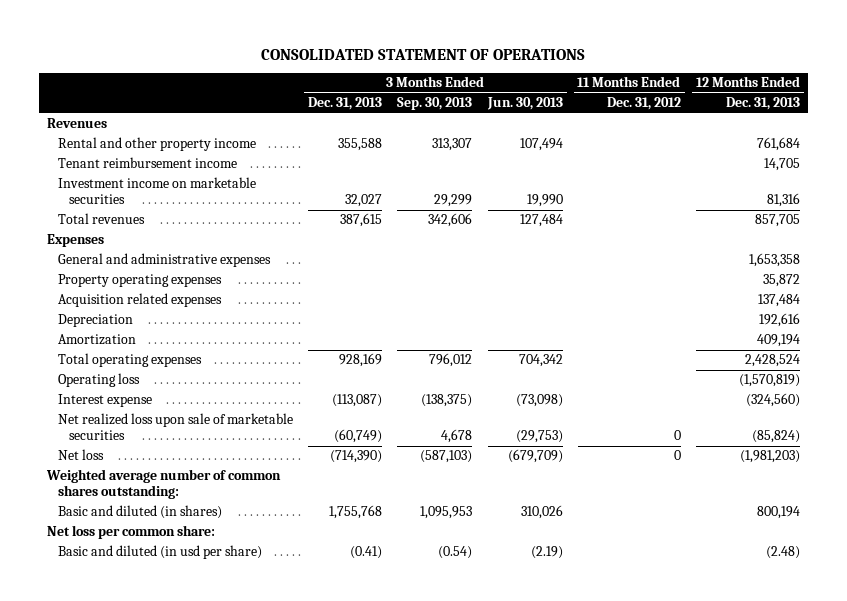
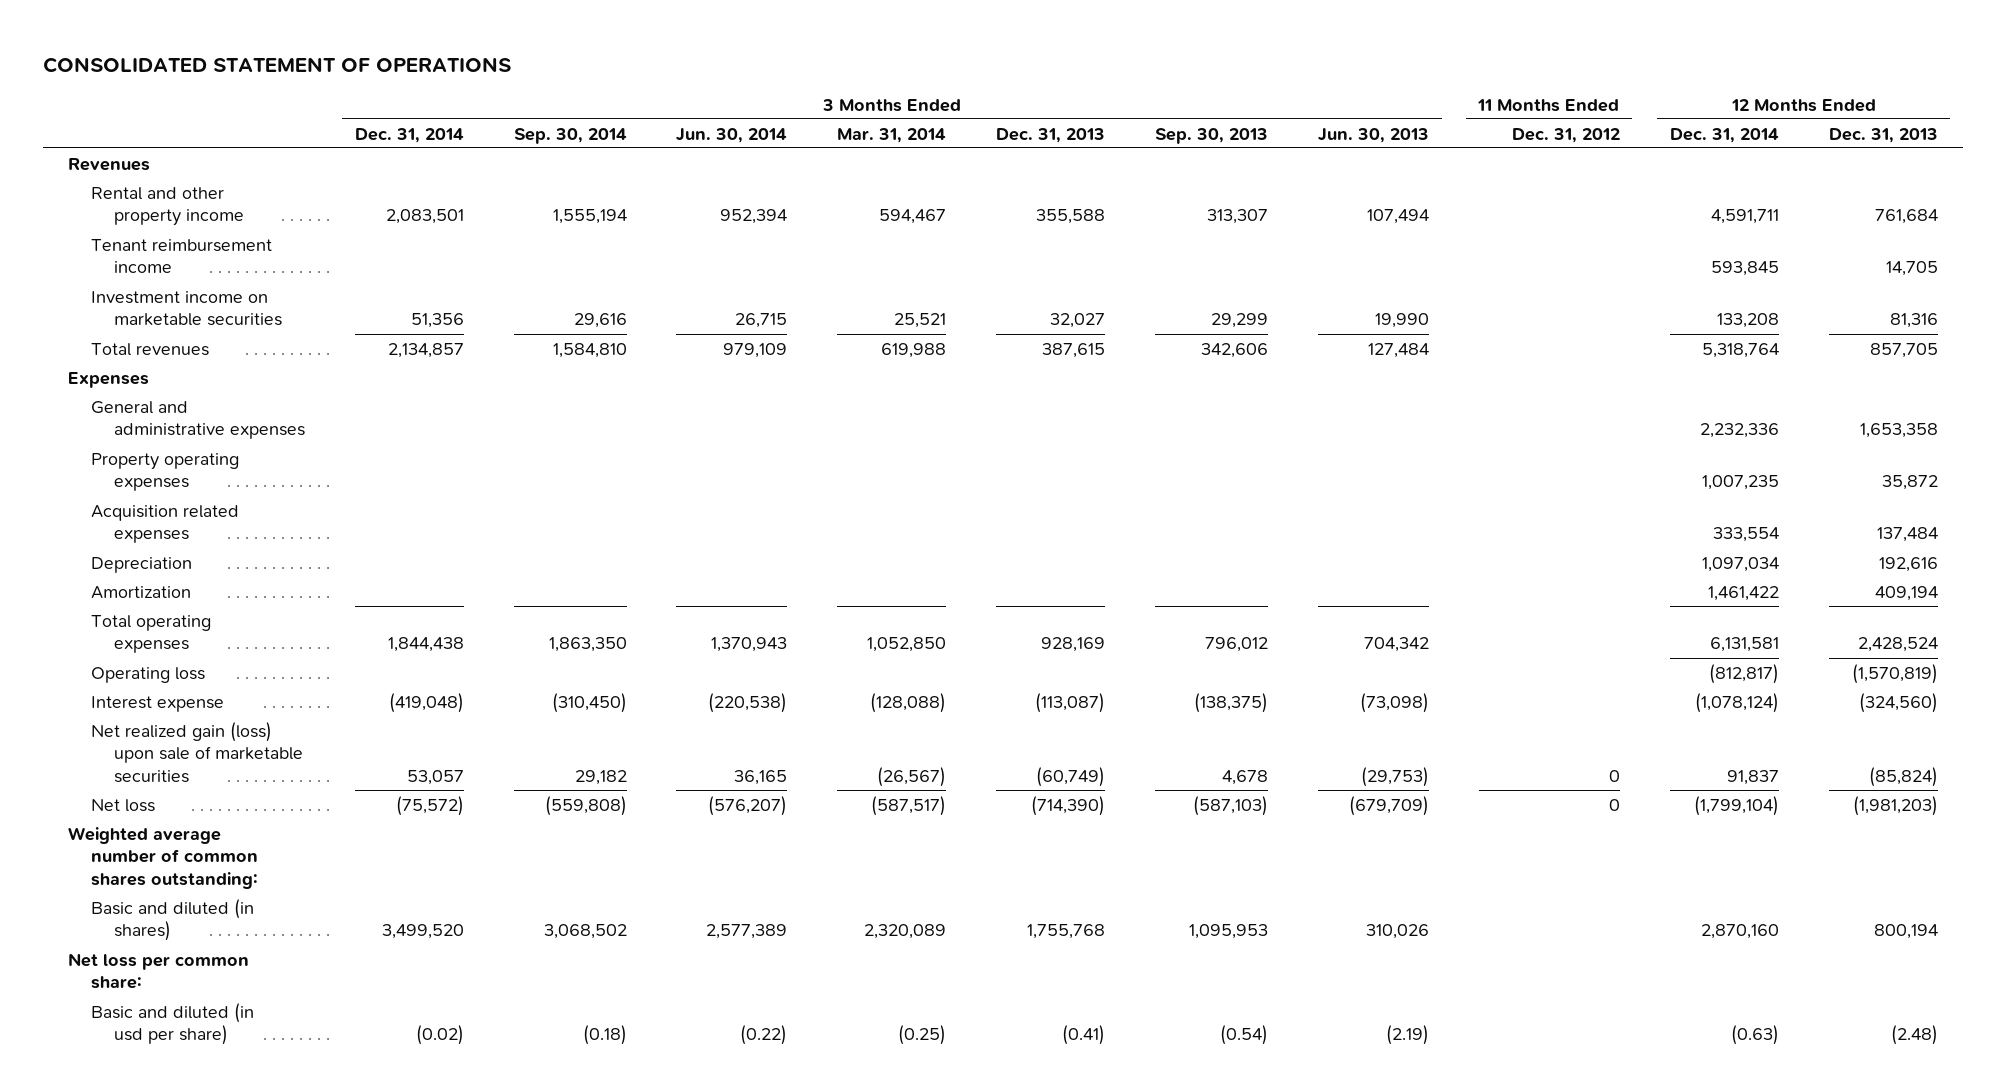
none -> [354,127,464,143] Dec. 31, 2014
none -> [513,127,627,144] Sep. 30, 2014
none -> [676,127,788,143] Jun. 30, 2014
none -> [837,127,947,143] Mar. 31, 2014
none -> [1669,127,1779,143] Dec. 31, 2014
[57,413,293,441] Net realized loss upon sale of marketable securities -> [91,721,303,783] Net realized gain (loss) upon sale of marketable securities

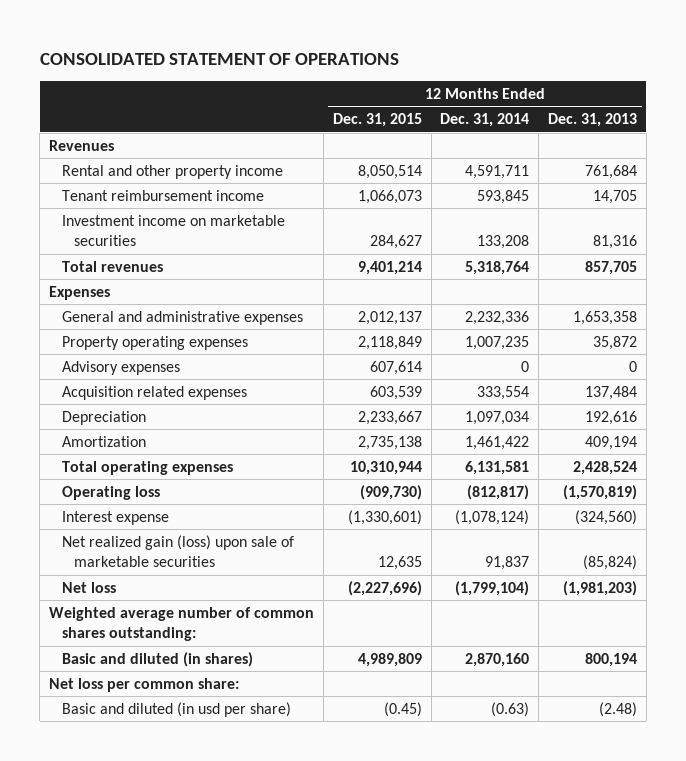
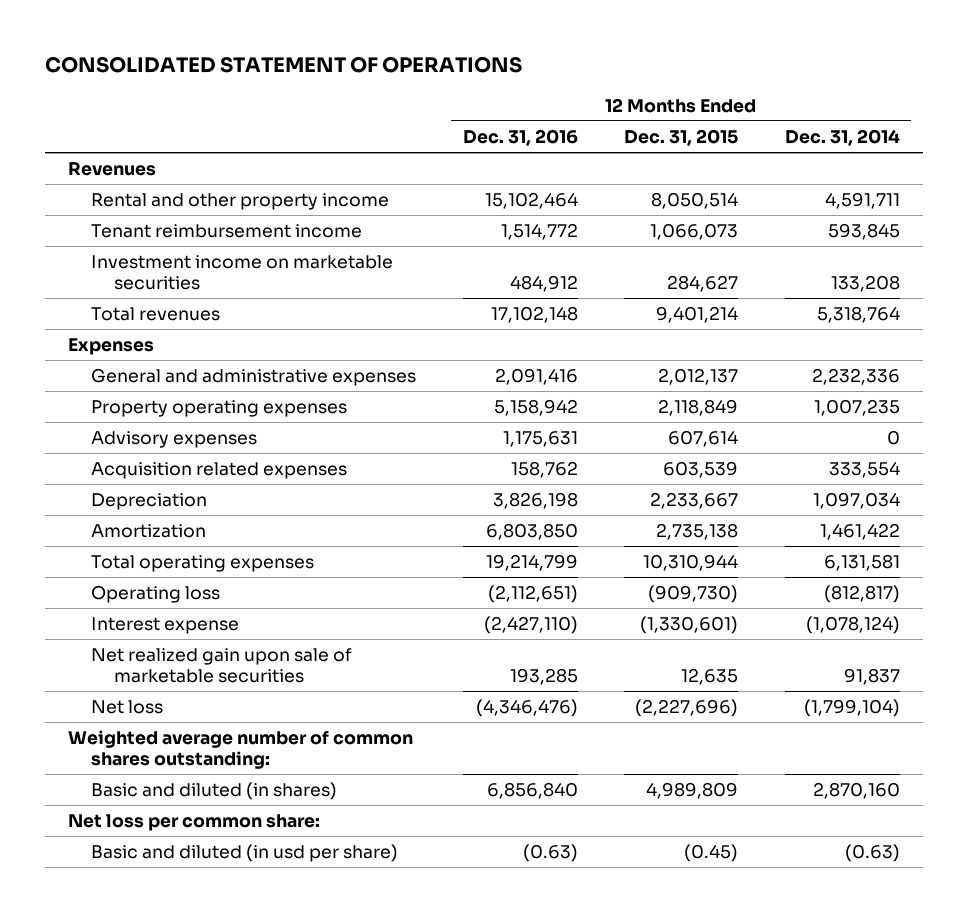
[548,113,638,128] Dec. 31, 2013 -> none
none -> [462,128,578,146] Dec. 31, 2016
[61,534,294,568] Net realized gain (loss) upon sale of marketable securities -> [91,647,353,683] Net realized gain upon sale of marketable securities

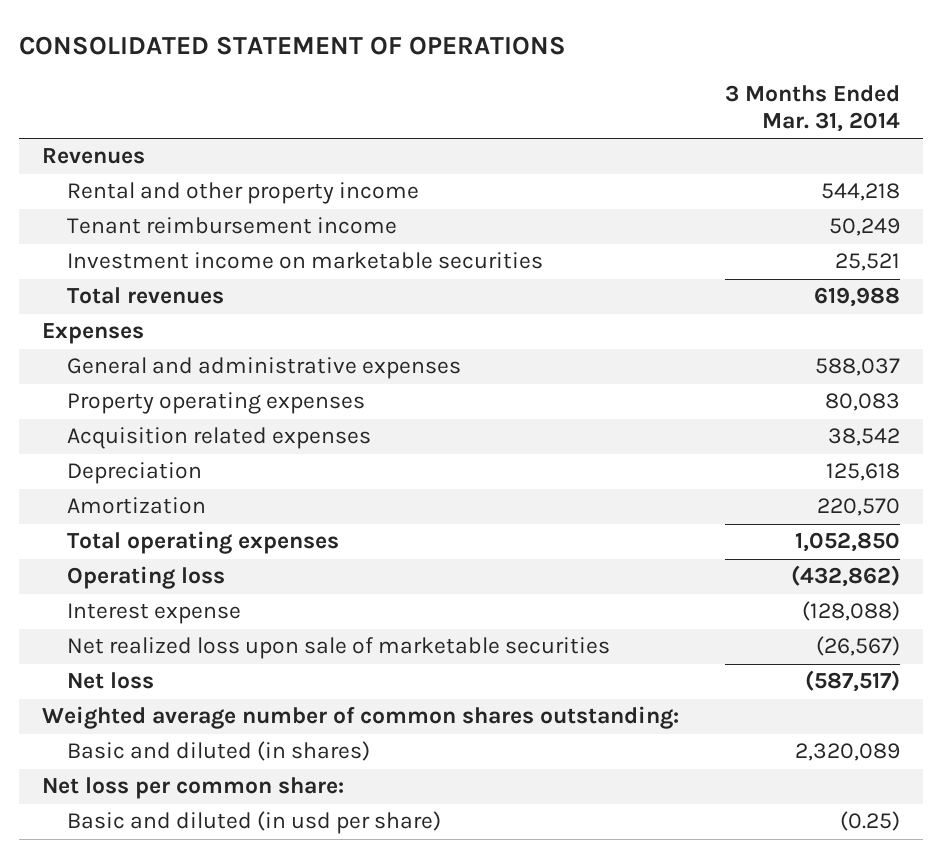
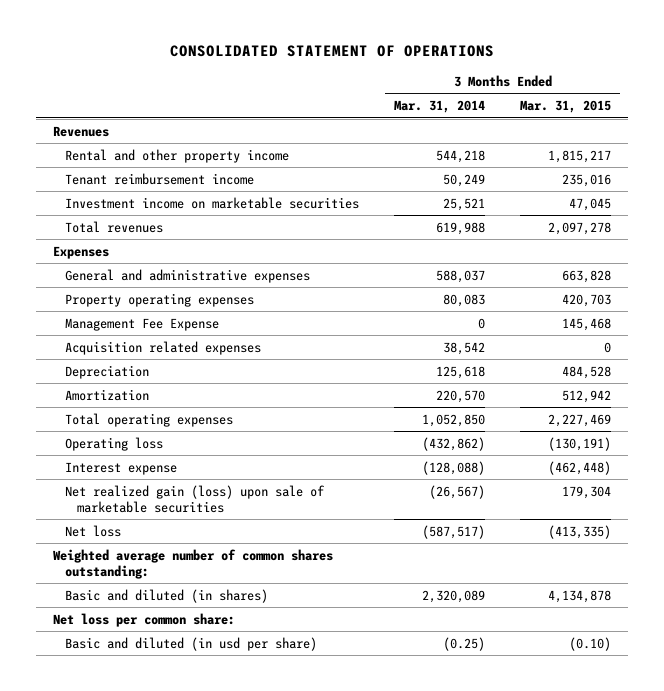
none -> [519,100,611,114] Mar. 31, 2015
none -> [65,317,220,331] Management Fee Expense
[66,637,610,660] Net realized loss upon sale of marketable securities -> [65,484,326,513] Net realized gain (loss) upon sale of marketable securities

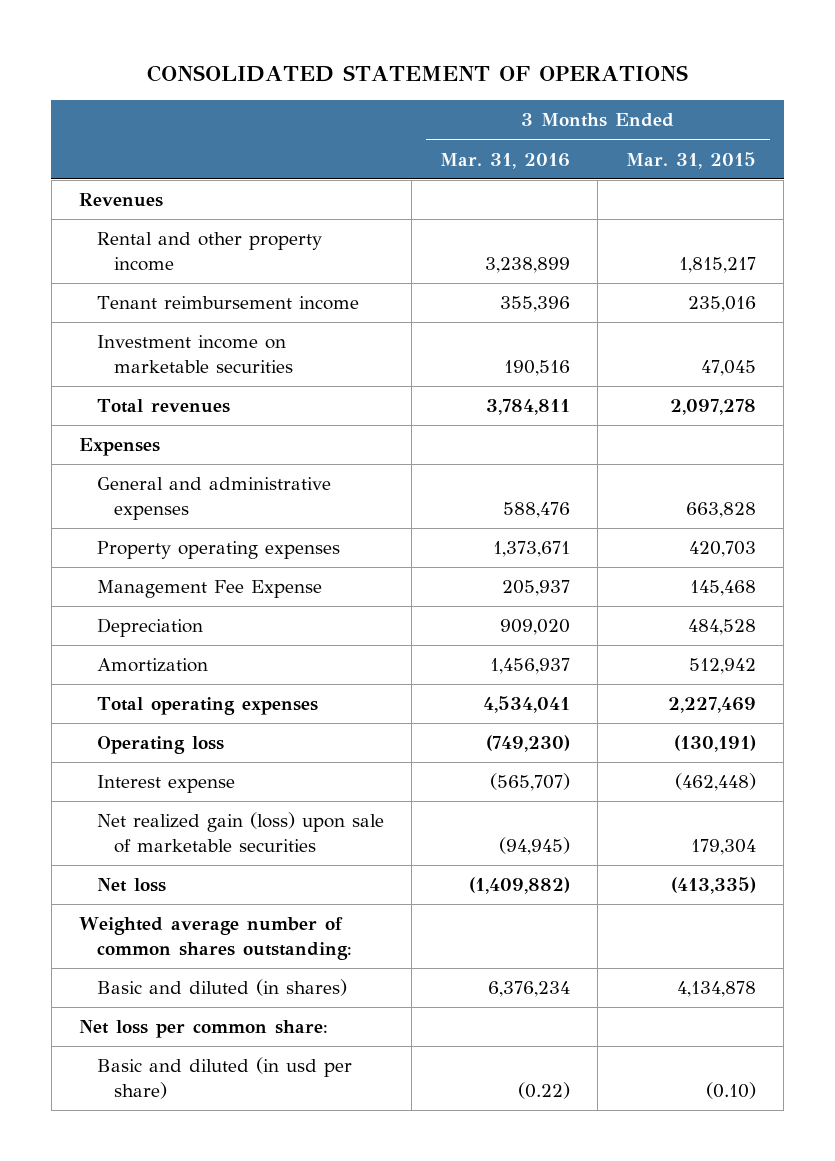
[394,100,486,114] Mar. 31, 2014 -> none
none -> [439,152,570,169] Mar. 31, 2016
[65,340,262,355] Acquisition related expenses -> none

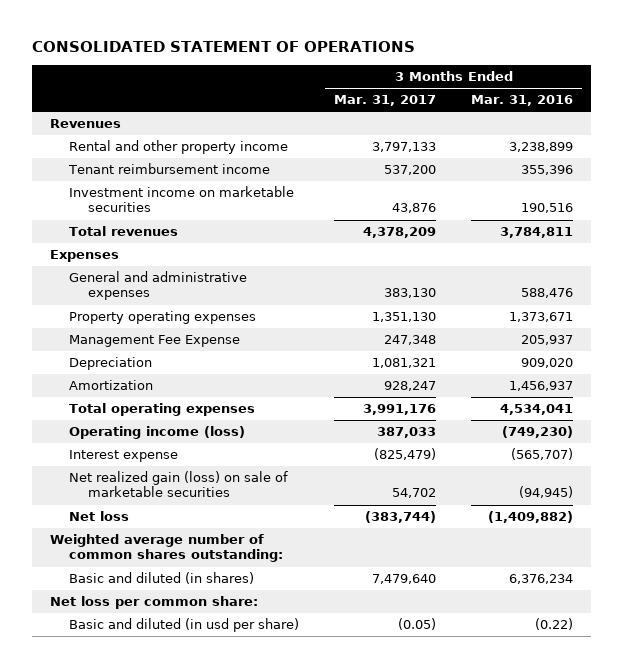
[625,151,756,169] Mar. 31, 2015 -> none
none -> [334,95,437,107] Mar. 31, 2017
[96,736,224,755] Operating loss -> [69,426,246,440] Operating income (loss)
[96,812,384,853] Net realized gain (loss) upon sale of marketable securities -> [69,471,289,498] Net realized gain (loss) on sale of marketable securities

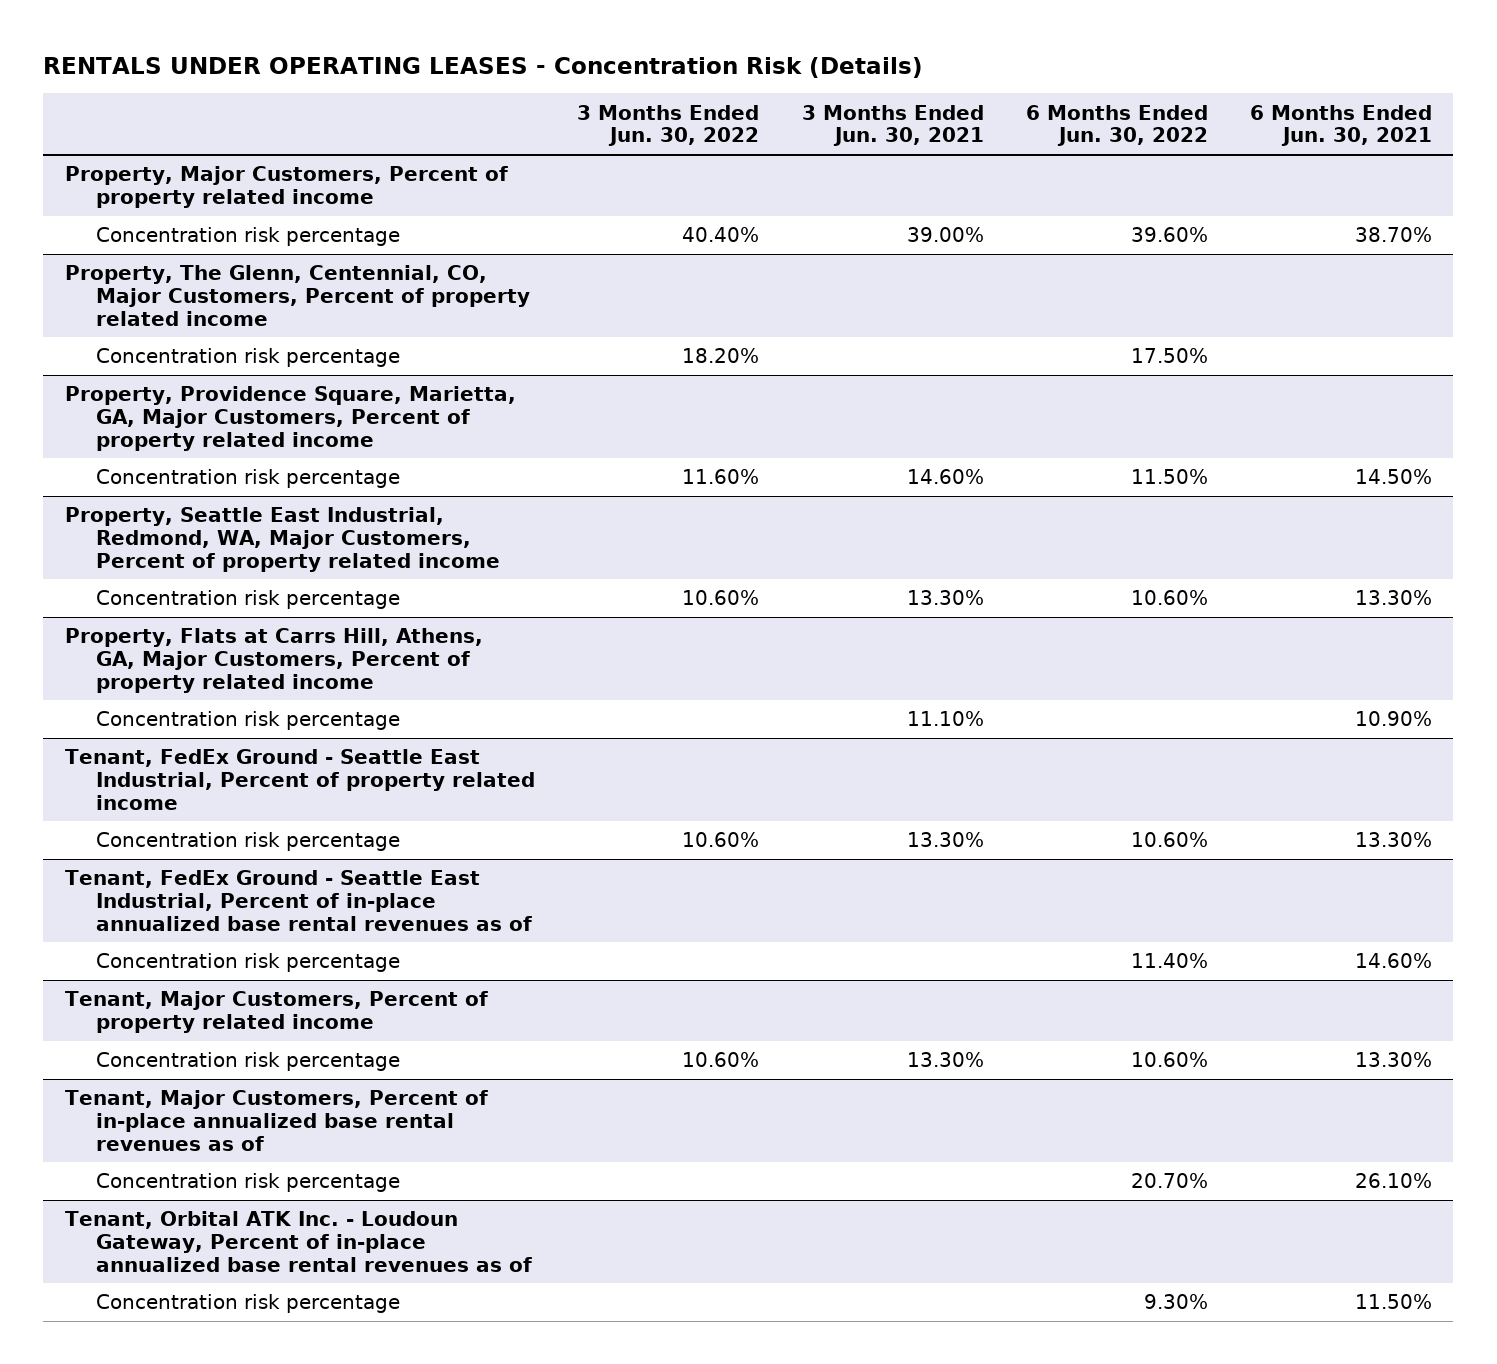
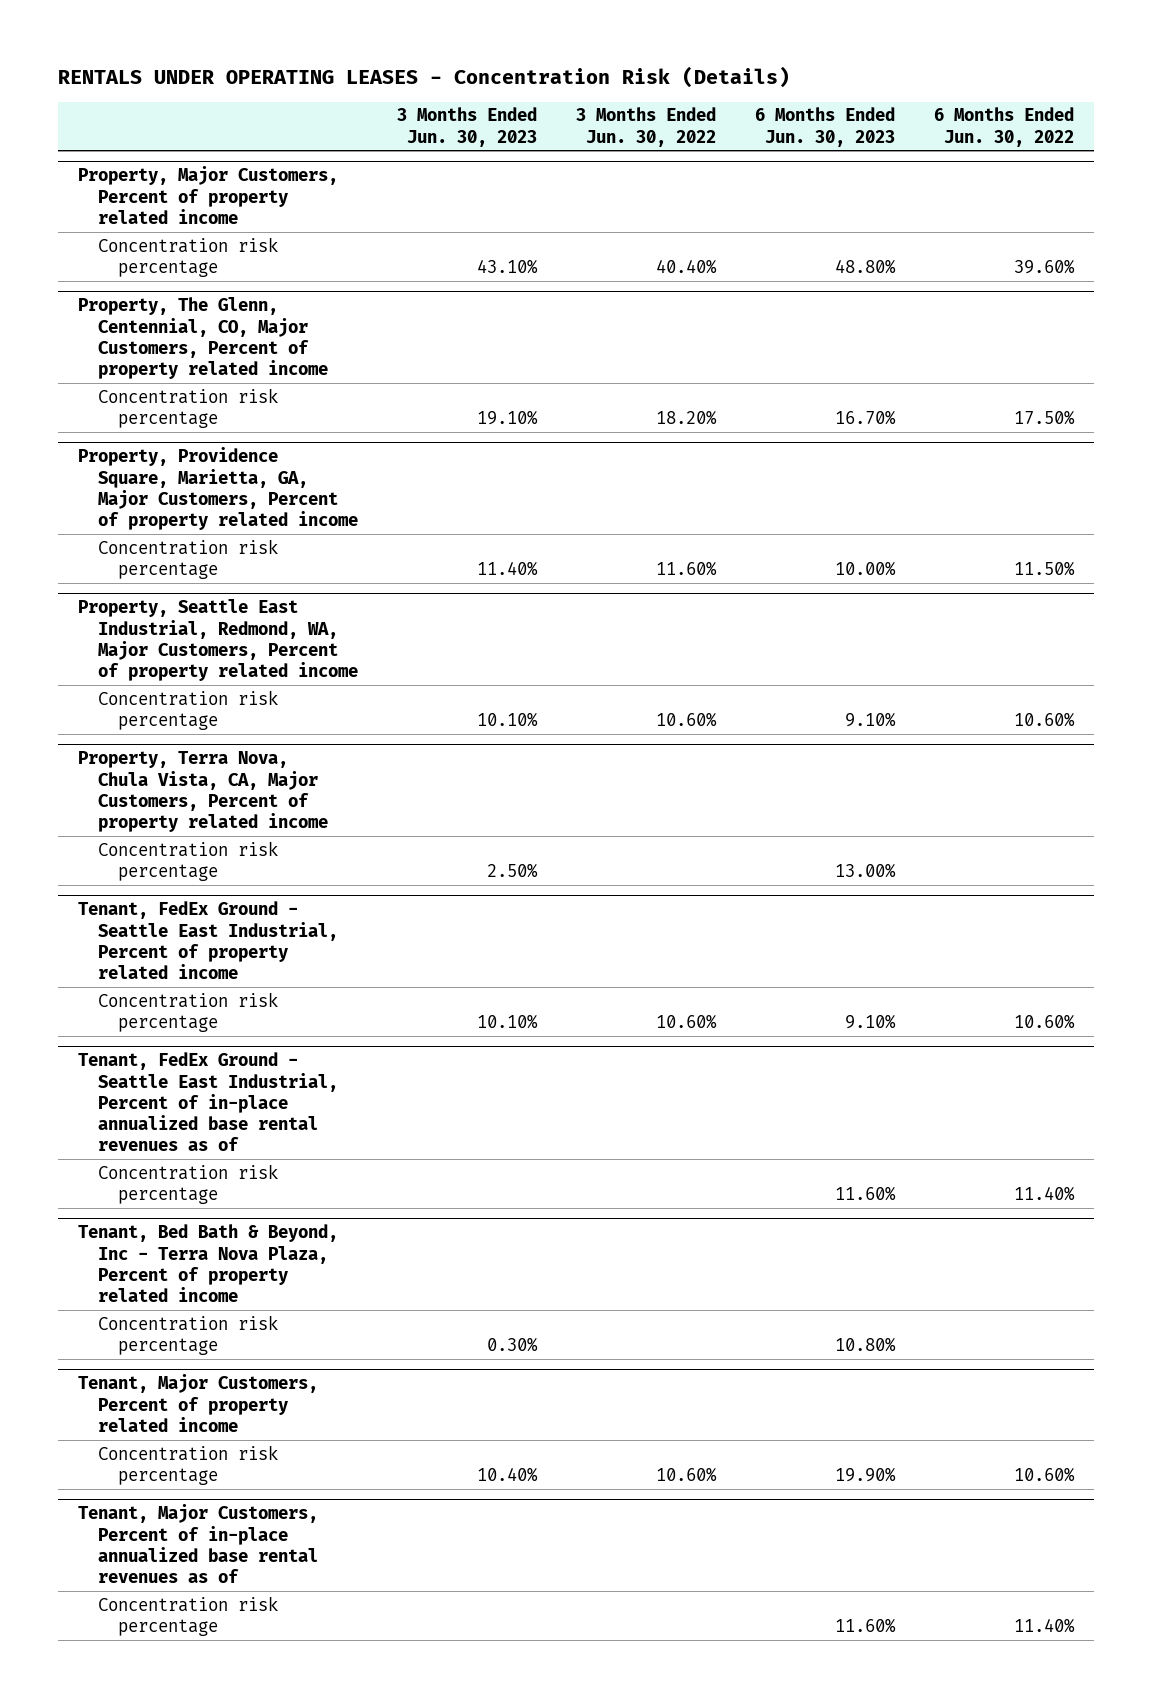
[801,104,984,147] 3 Months Ended Jun. 30, 2021 -> none
[1250,104,1433,147] 6 Months Ended Jun. 30, 2021 -> none
none -> [397,107,538,147] 3 Months Ended Jun. 30, 2023
none -> [755,107,896,147] 6 Months Ended Jun. 30, 2023
[64,628,483,693] Property, Flats at Carrs Hill, Athens, GA, Major Customers, Percent of property related income -> none
none -> [77,751,328,833] Property, Terra Nova, Chula Vista, CA, Major Customers, Percent of property related income
none -> [77,1224,338,1303] Tenant, Bed Bath & Beyond, Inc - Terra Nova Plaza, Percent of property related income
none -> [97,1314,278,1356] Concentration risk percentage
[64,1211,532,1272] Tenant, Orbital ATK Inc. - Loudoun Gateway, Percent of in-place annualized base rental revenues as of -> none
[95,1294,400,1314] Concentration risk percentage -> none
[1130,1173,1208,1189] 20.70% -> [1014,1618,1076,1634] 11.40%

